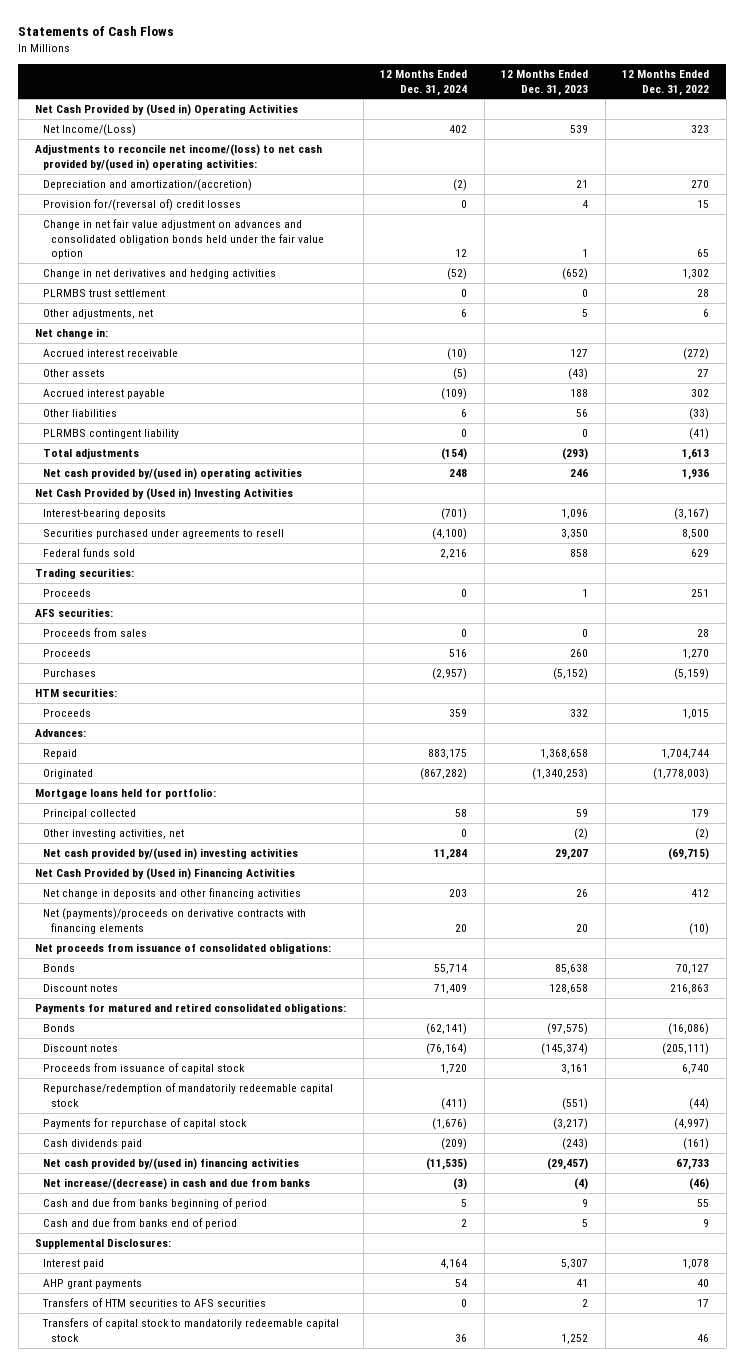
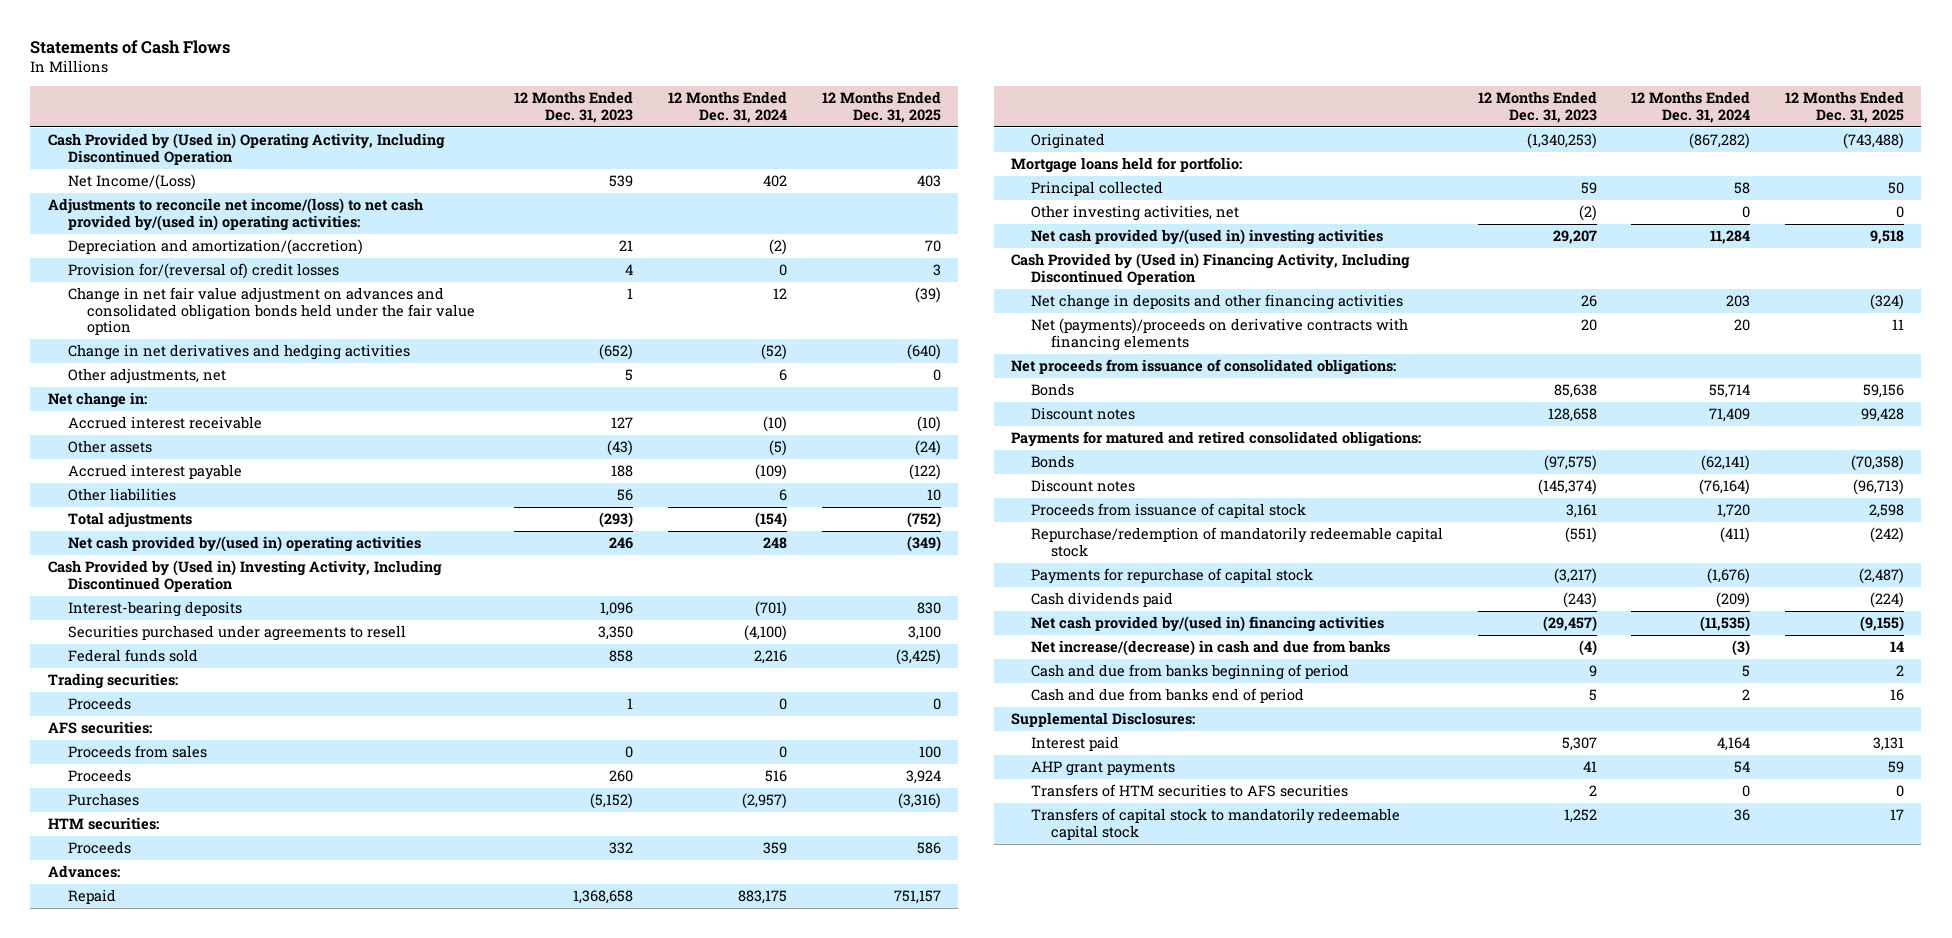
[622,70,710,96] 12 Months Ended Dec. 31, 2022 -> none
none -> [821,91,941,123] 12 Months Ended Dec. 31, 2025
[35,104,299,117] Net Cash Provided by (Used in) Operating Activities -> [47,133,445,165] Cash Provided by (Used in) Operating Activity, Including Discontinued Operation
[43,289,166,298] PLRMBS trust settlement -> none
[43,429,180,440] PLRMBS contingent liability -> none
[35,488,294,501] Net Cash Provided by (Used in) Investing Activities -> [47,560,442,592] Cash Provided by (Used in) Investing Activity, Including Discontinued Operation
[35,868,296,881] Net Cash Provided by (Used in) Financing Activities -> [1011,253,1411,285] Cash Provided by (Used in) Financing Activity, Including Discontinued Operation

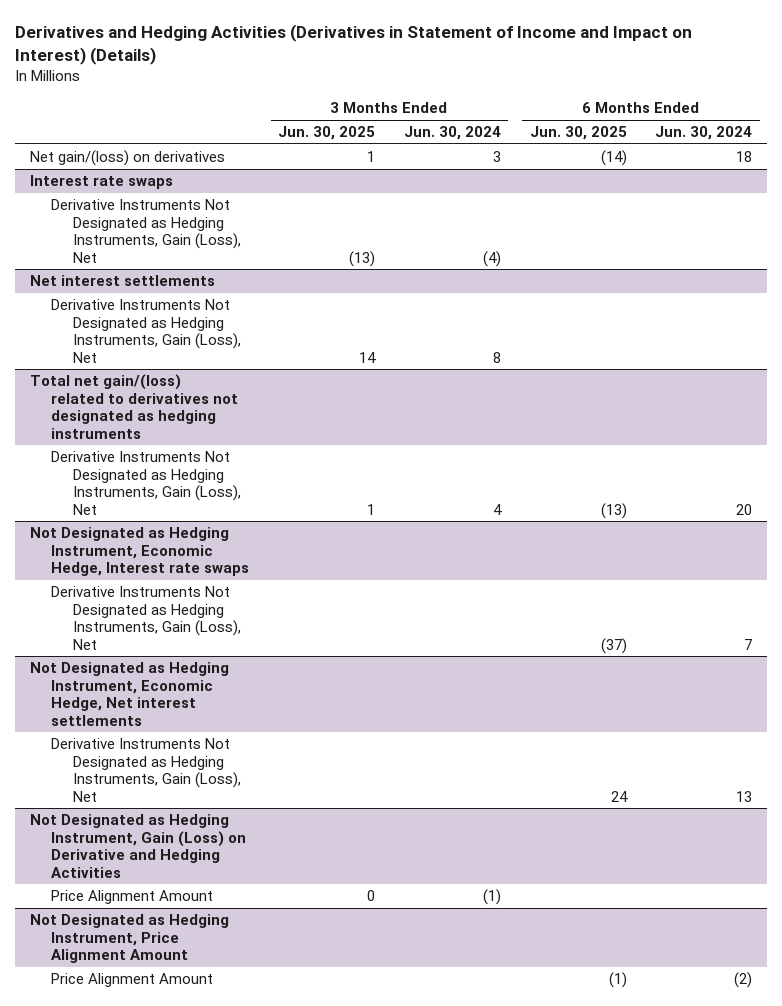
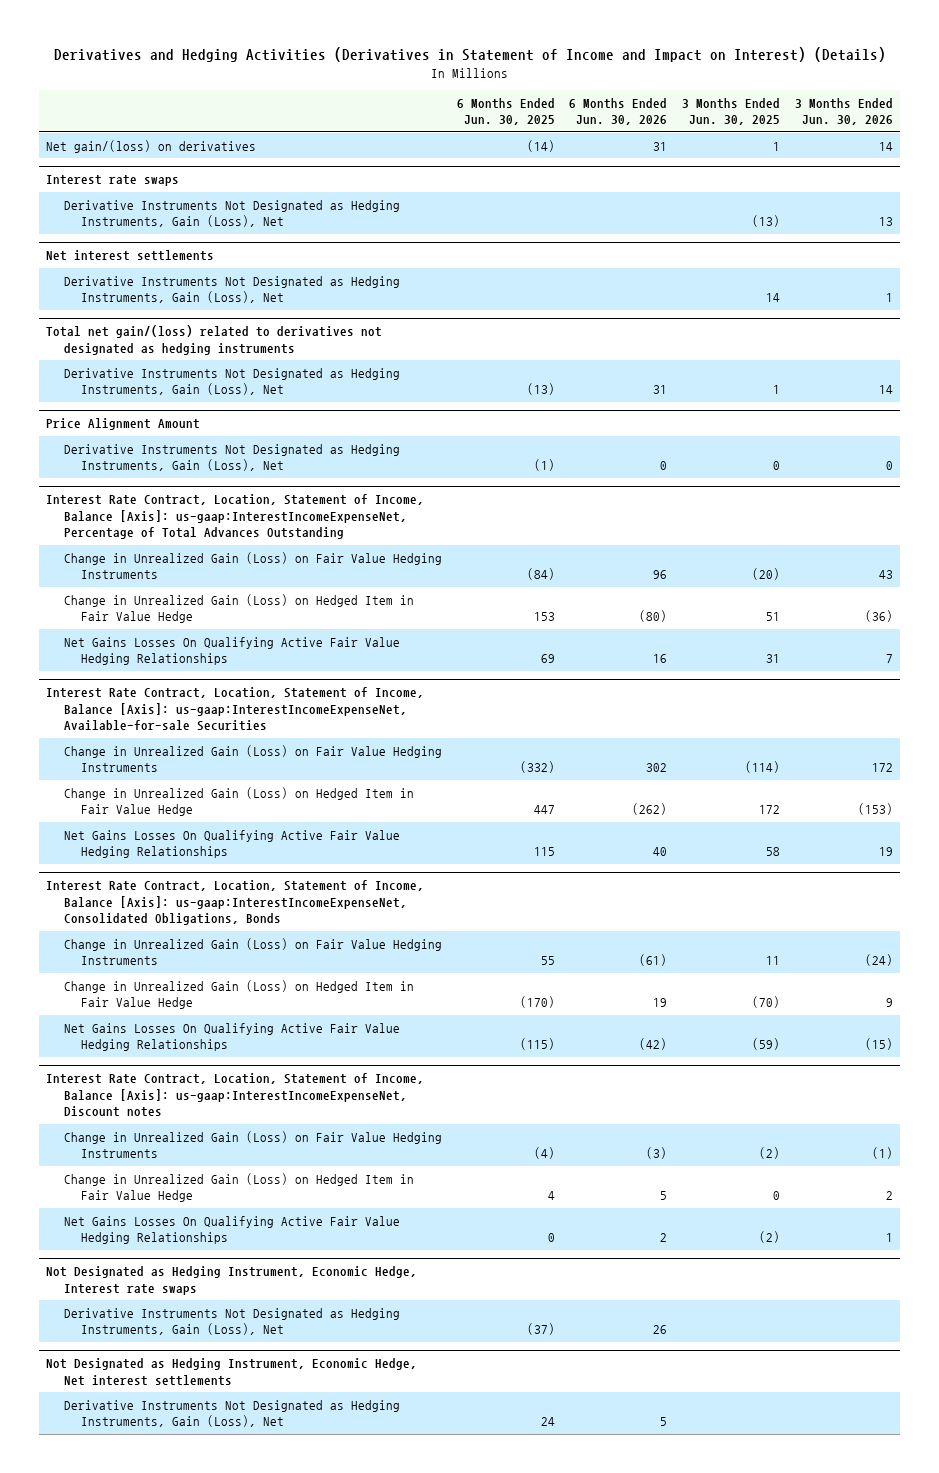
[403,126,501,141] Jun. 30, 2024 -> none
[655,126,753,141] Jun. 30, 2024 -> none
none -> [569,97,668,126] 6 Months Ended Jun. 30, 2026
none -> [794,97,893,126] 3 Months Ended Jun. 30, 2026
none -> [46,418,201,431] Price Alignment Amount
none -> [63,443,400,472] Derivative Instruments Not Designated as Hedging Instruments, Gain (Loss), Net
none -> [46,494,425,540] Interest Rate Contract, Location, Statement of Income, Balance [Axis]: us-gaap:InterestIncomeExpenseNet, Percentage of Total Advances Outstanding
none -> [63,551,442,580] Change in Unrealized Gain (Loss) on Fair Value Hedging Instruments
none -> [63,593,414,624] Change in Unrealized Gain (Loss) on Hedged Item in Fair Value Hedge
none -> [63,636,400,666] Net Gains Losses On Qualifying Active Fair Value Hedging Relationships
none -> [46,687,425,732] Interest Rate Contract, Location, Statement of Income, Balance [Axis]: us-gaap:InterestIncomeExpenseNet, Available-for-sale Securities
none -> [63,744,442,773] Change in Unrealized Gain (Loss) on Fair Value Hedging Instruments
none -> [63,786,414,817] Change in Unrealized Gain (Loss) on Hedged Item in Fair Value Hedge
none -> [63,829,400,859] Net Gains Losses On Qualifying Active Fair Value Hedging Relationships
none -> [46,880,425,926] Interest Rate Contract, Location, Statement of Income, Balance [Axis]: us-gaap:InterestIncomeExpenseNet, Consolidated Obligations, Bonds
none -> [63,937,442,966] Change in Unrealized Gain (Loss) on Fair Value Hedging Instruments
none -> [63,979,414,1010] Change in Unrealized Gain (Loss) on Hedged Item in Fair Value Hedge
none -> [63,1022,400,1052] Net Gains Losses On Qualifying Active Fair Value Hedging Relationships
none -> [46,1073,425,1118] Interest Rate Contract, Location, Statement of Income, Balance [Axis]: us-gaap:InterestIncomeExpenseNet, Discount notes
none -> [63,1130,442,1159] Change in Unrealized Gain (Loss) on Fair Value Hedging Instruments
none -> [63,1172,414,1203] Change in Unrealized Gain (Loss) on Hedged Item in Fair Value Hedge
none -> [63,1215,400,1245] Net Gains Losses On Qualifying Active Fair Value Hedging Relationships
[29,814,247,878] Not Designated as Hedging Instrument, Gain (Loss) on Derivative and Hedging Activities -> none
[51,890,214,905] Price Alignment Amount -> none
[29,914,229,964] Not Designated as Hedging Instrument, Price Alignment Amount -> none
[51,973,214,988] Price Alignment Amount -> none

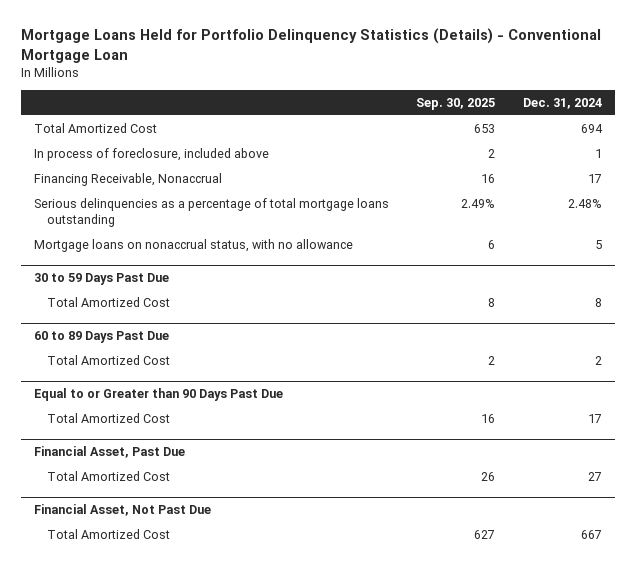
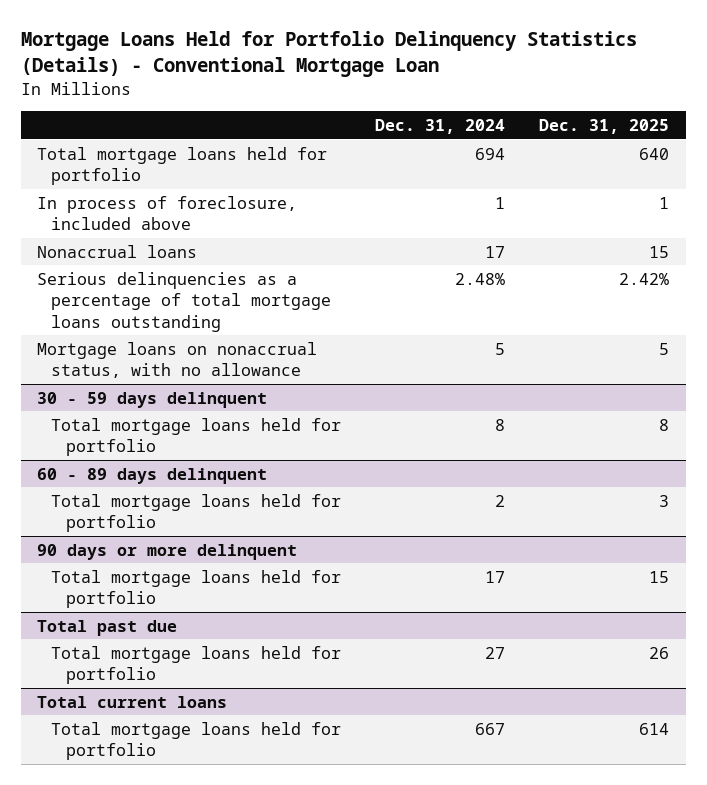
[416,97,496,110] Sep. 30, 2025 -> none
none -> [539,118,670,134] Dec. 31, 2025
[34,122,158,133] Total Amortized Cost -> [37,146,328,186] Total mortgage loans held for portfolio
[34,172,223,186] Financing Receivable, Nonaccrual -> [37,244,198,258] Nonaccrual loans
[34,272,170,285] 30 to 59 Days Past Due -> [37,391,268,408] 30 - 59 days delinquent
[47,296,171,307] Total Amortized Cost -> [51,417,342,457] Total mortgage loans held for portfolio
[34,330,170,343] 60 to 89 Days Past Due -> [37,467,268,484] 60 - 89 days delinquent
[47,354,171,365] Total Amortized Cost -> [51,493,342,533] Total mortgage loans held for portfolio
[34,387,284,401] Equal to or Greater than 90 Days Past Due -> [37,543,298,560] 90 days or more delinquent
[47,412,171,423] Total Amortized Cost -> [51,569,342,609] Total mortgage loans held for portfolio
[34,445,186,458] Financial Asset, Past Due -> [37,619,178,636] Total past due
[47,470,171,481] Total Amortized Cost -> [51,645,342,685] Total mortgage loans held for portfolio
[34,503,212,516] Financial Asset, Not Past Due -> [37,695,228,708] Total current loans
[47,528,171,539] Total Amortized Cost -> [51,721,342,761] Total mortgage loans held for portfolio

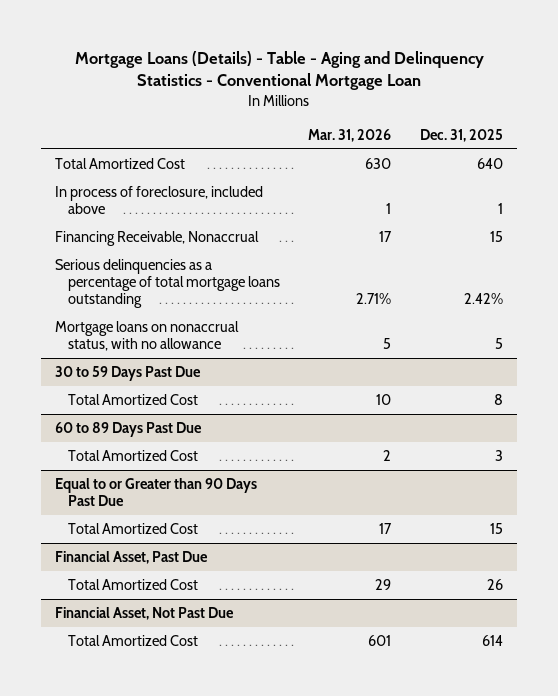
[20,31,637,78] Mortgage Loans Held for Portfolio Delinquency Statistics (Details) - Conventional Mortgage Loan -> [74,50,484,91] Mortgage Loans (Details) - Table - Aging and Delinquency Statistics - Conventional Mortgage Loan
[375,118,506,134] Dec. 31, 2024 -> none
none -> [308,128,392,142] Mar. 31, 2026
[37,146,328,186] Total mortgage loans held for portfolio -> [55,158,186,170] Total Amortized Cost
[37,244,198,258] Nonaccrual loans -> [55,231,260,247] Financing Receivable, Nonaccrual
[37,391,268,408] 30 - 59 days delinquent -> [55,366,202,382] 30 to 59 Days Past Due
[51,417,342,457] Total mortgage loans held for portfolio -> [67,394,198,406] Total Amortized Cost
[37,467,268,484] 60 - 89 days delinquent -> [55,422,203,438] 60 to 89 Days Past Due
[51,493,342,533] Total mortgage loans held for portfolio -> [67,450,198,462] Total Amortized Cost
[37,543,298,560] 90 days or more delinquent -> [55,478,258,507] Equal to or Greater than 90 Days Past Due
[51,569,342,609] Total mortgage loans held for portfolio -> [67,523,198,535] Total Amortized Cost
[37,619,178,636] Total past due -> [55,551,209,565] Financial Asset, Past Due
[51,645,342,685] Total mortgage loans held for portfolio -> [67,579,198,591] Total Amortized Cost
[37,695,228,708] Total current loans -> [55,607,235,621] Financial Asset, Not Past Due
[51,721,342,761] Total mortgage loans held for portfolio -> [67,635,198,647] Total Amortized Cost

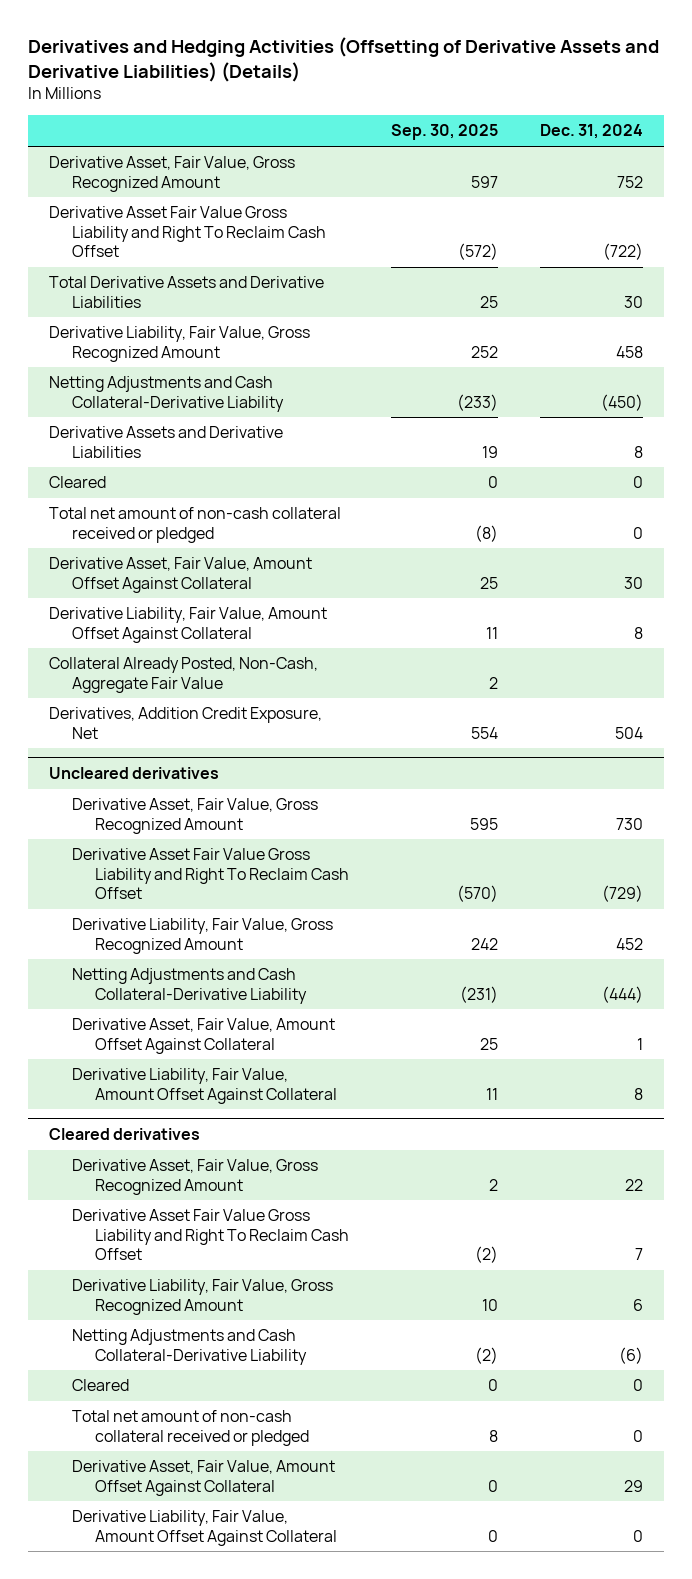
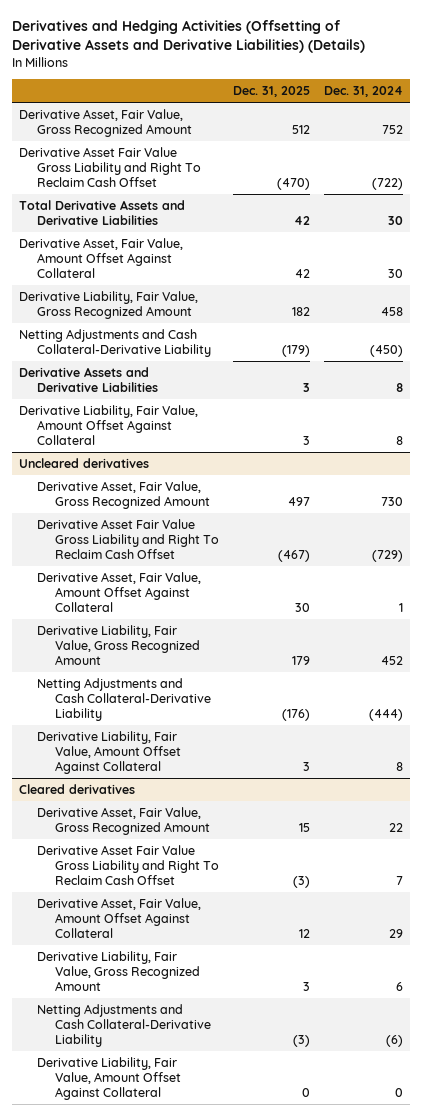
[391,124,499,141] Sep. 30, 2025 -> none
none -> [232,86,310,98] Dec. 31, 2025
[49,557,313,593] Derivative Asset, Fair Value, Amount Offset Against Collateral -> [18,237,183,278] Derivative Asset, Fair Value, Amount Offset Against Collateral
[49,476,107,489] Cleared -> none
[49,507,342,543] Total net amount of non-cash collateral received or pledged -> none
[49,657,319,693] Collateral Already Posted, Non-Cash, Aggregate Fair Value -> none
[49,707,323,739] Derivatives, Addition Credit Exposure, Net -> none
[72,1018,336,1054] Derivative Asset, Fair Value, Amount Offset Against Collateral -> [36,571,201,612] Derivative Asset, Fair Value, Amount Offset Against Collateral
[72,1460,336,1496] Derivative Asset, Fair Value, Amount Offset Against Collateral -> [36,897,201,938] Derivative Asset, Fair Value, Amount Offset Against Collateral
[72,1379,130,1392] Cleared -> none
[72,1410,310,1446] Total net amount of non-cash collateral received or pledged -> none

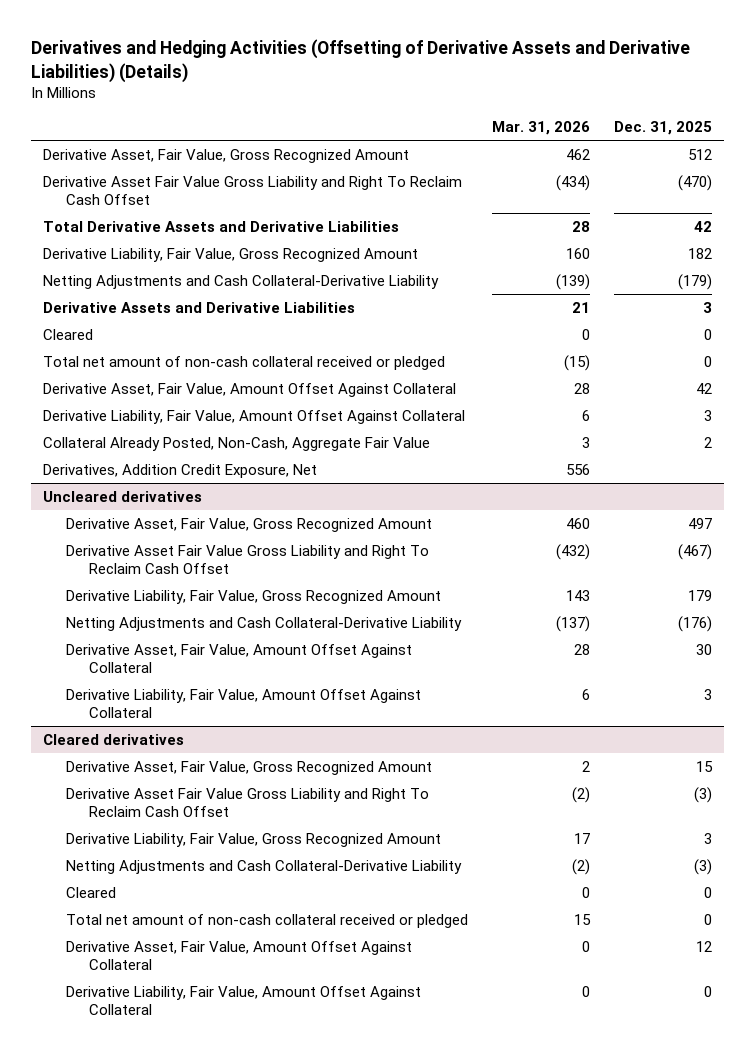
[323,86,403,98] Dec. 31, 2024 -> none
none -> [492,121,591,136] Mar. 31, 2026
none -> [42,328,93,340] Cleared
none -> [42,355,445,370] Total net amount of non-cash collateral received or pledged
[18,237,183,278] Derivative Asset, Fair Value, Amount Offset Against Collateral -> [42,382,456,397] Derivative Asset, Fair Value, Amount Offset Against Collateral
none -> [42,436,430,451] Collateral Already Posted, Non-Cash, Aggregate Fair Value
none -> [42,463,317,478] Derivatives, Addition Credit Exposure, Net
[36,571,201,612] Derivative Asset, Fair Value, Amount Offset Against Collateral -> [65,643,412,674] Derivative Asset, Fair Value, Amount Offset Against Collateral
none -> [65,886,116,898] Cleared
none -> [65,913,468,928] Total net amount of non-cash collateral received or pledged
[36,897,201,938] Derivative Asset, Fair Value, Amount Offset Against Collateral -> [65,940,412,971] Derivative Asset, Fair Value, Amount Offset Against Collateral

